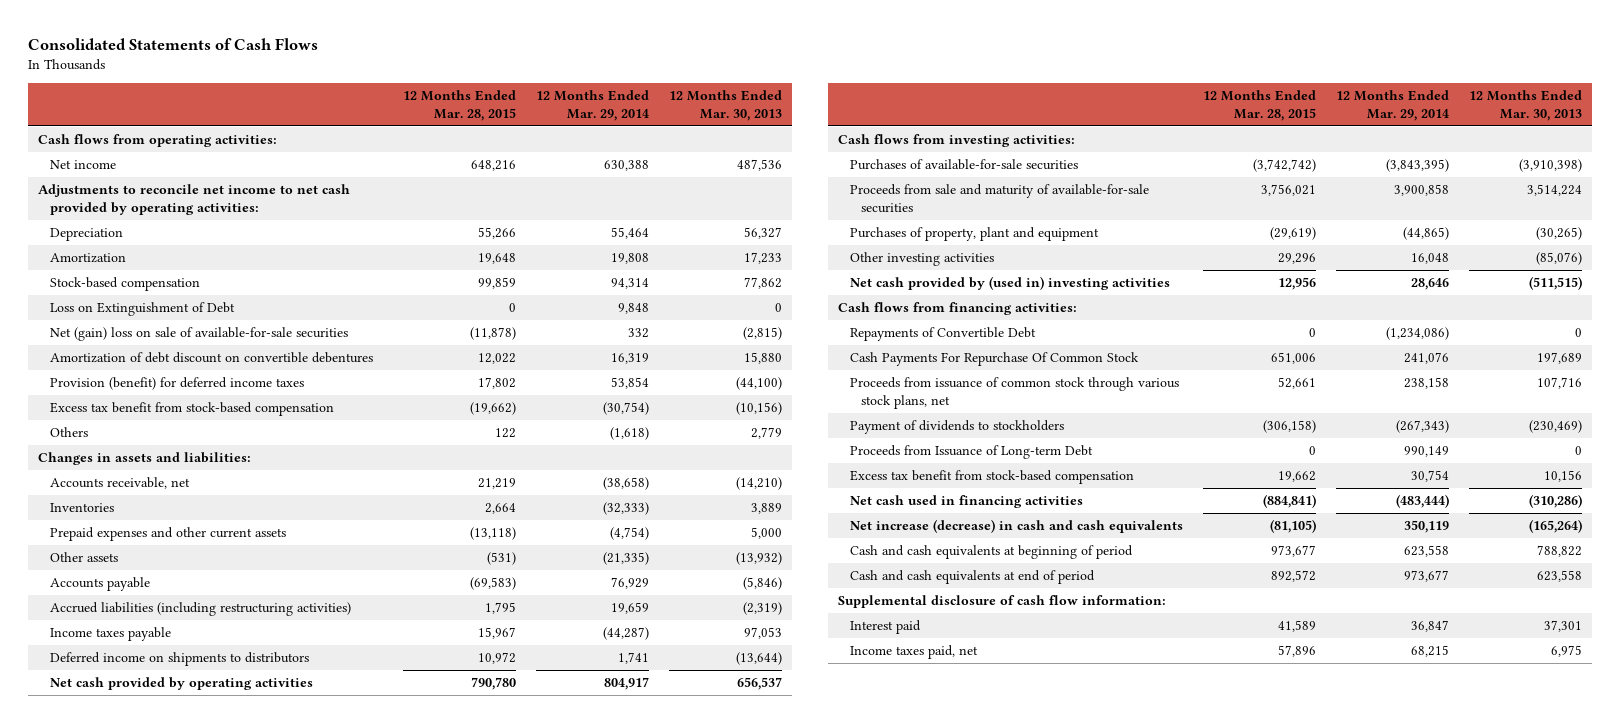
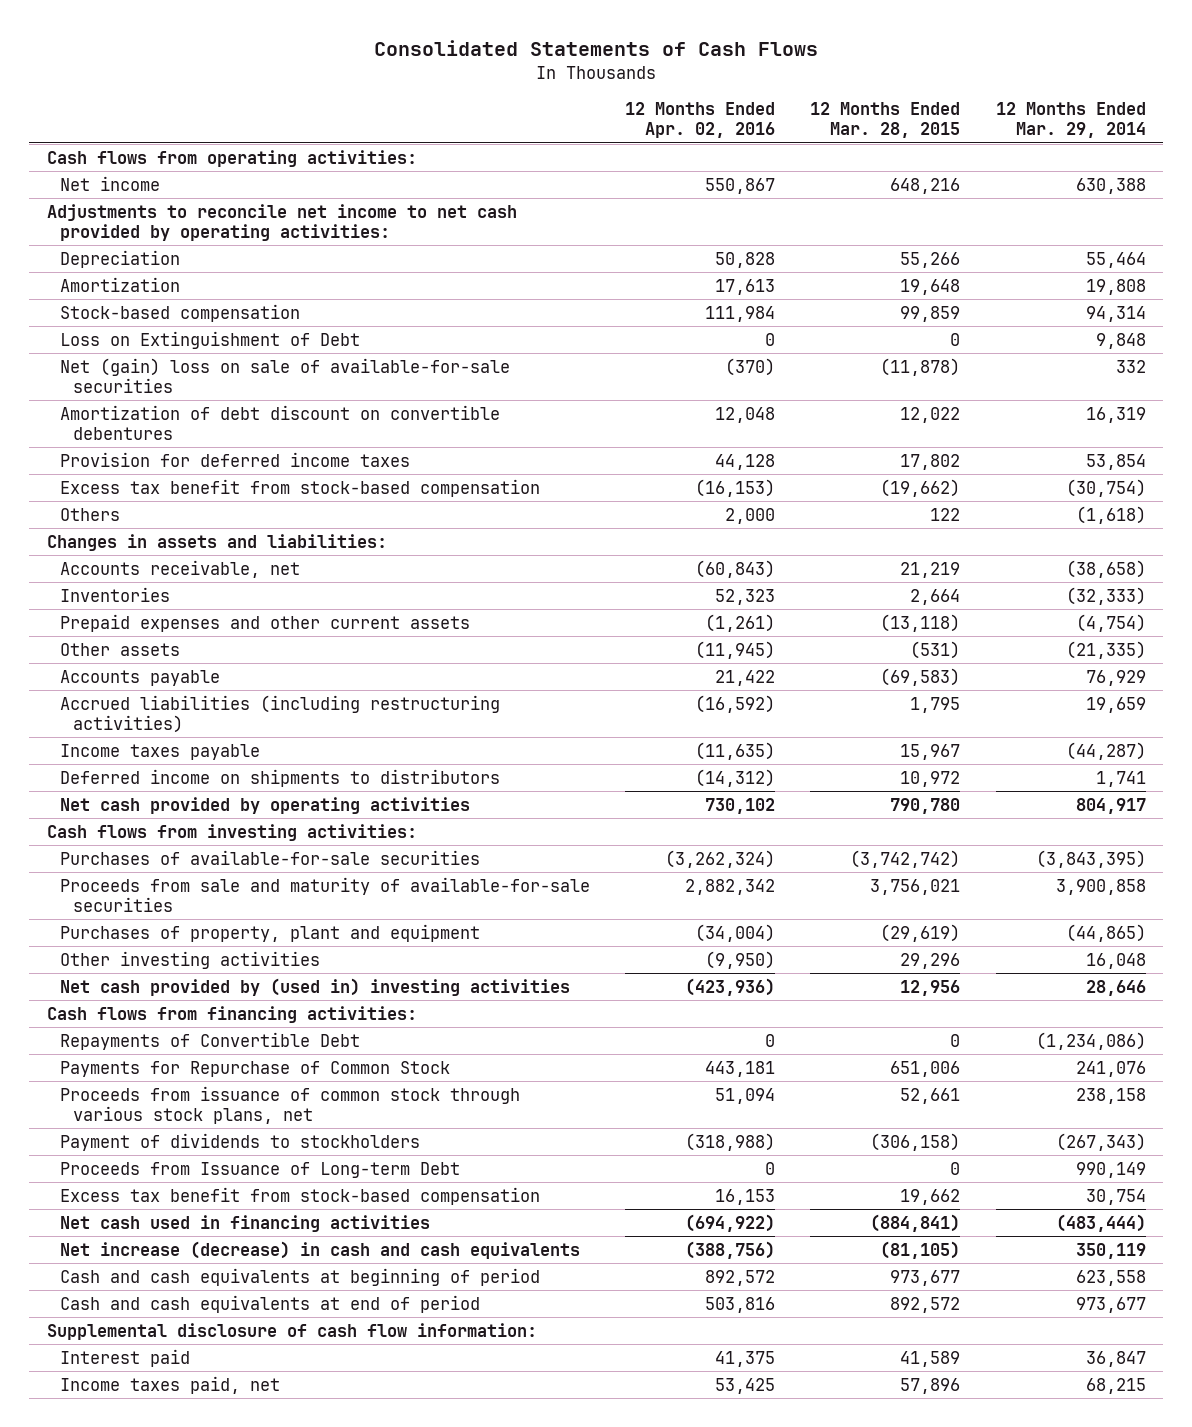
[669,90,783,121] 12 Months Ended Mar. 30, 2013 -> none
none -> [625,102,776,139] 12 Months Ended Apr. 02, 2016
[49,377,304,391] Provision (benefit) for deferred income taxes -> [59,451,410,467] Provision for deferred income taxes
[849,352,1139,367] Cash Payments For Repurchase Of Common Stock -> [59,1060,450,1077] Payments for Repurchase of Common Stock

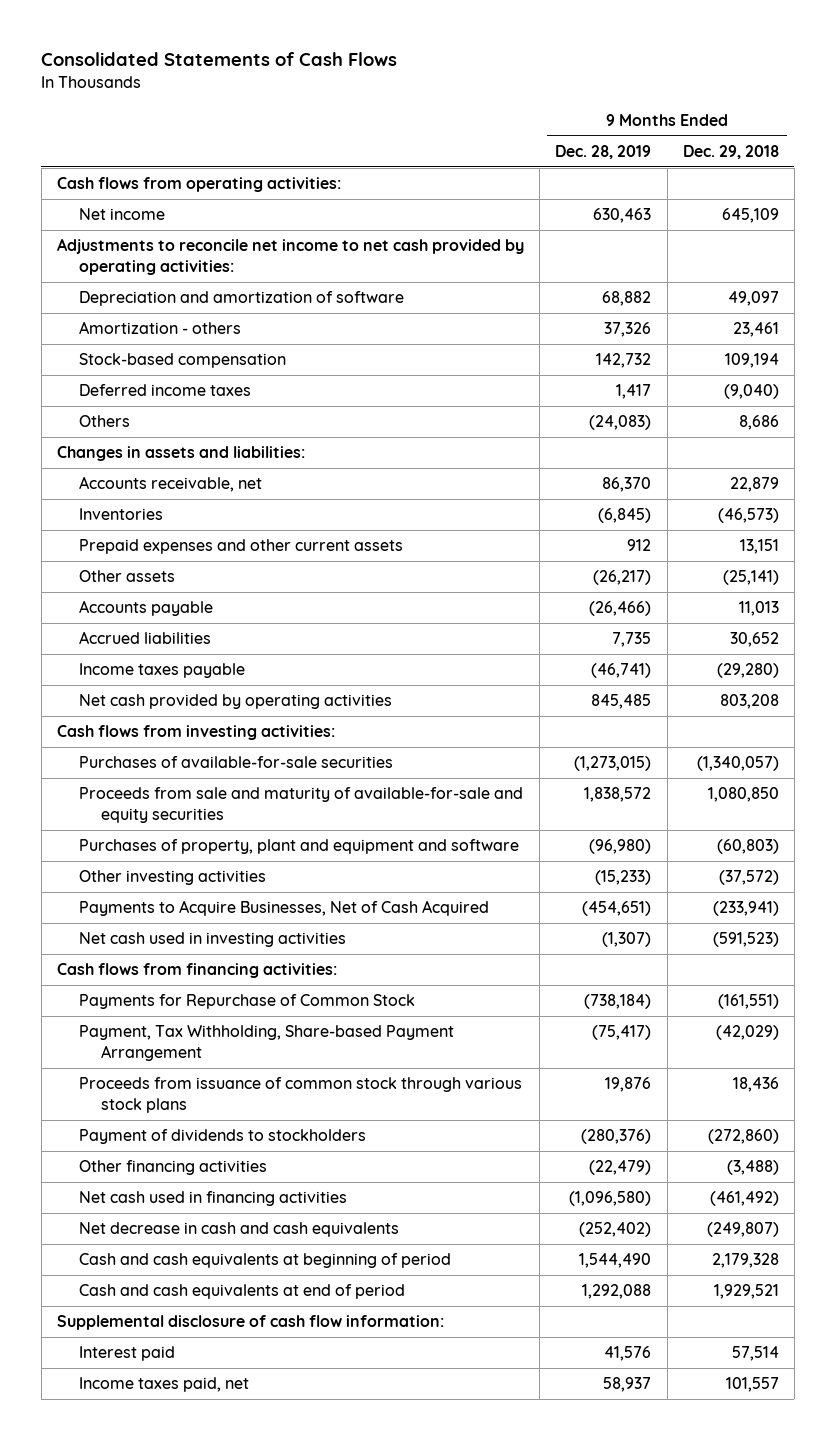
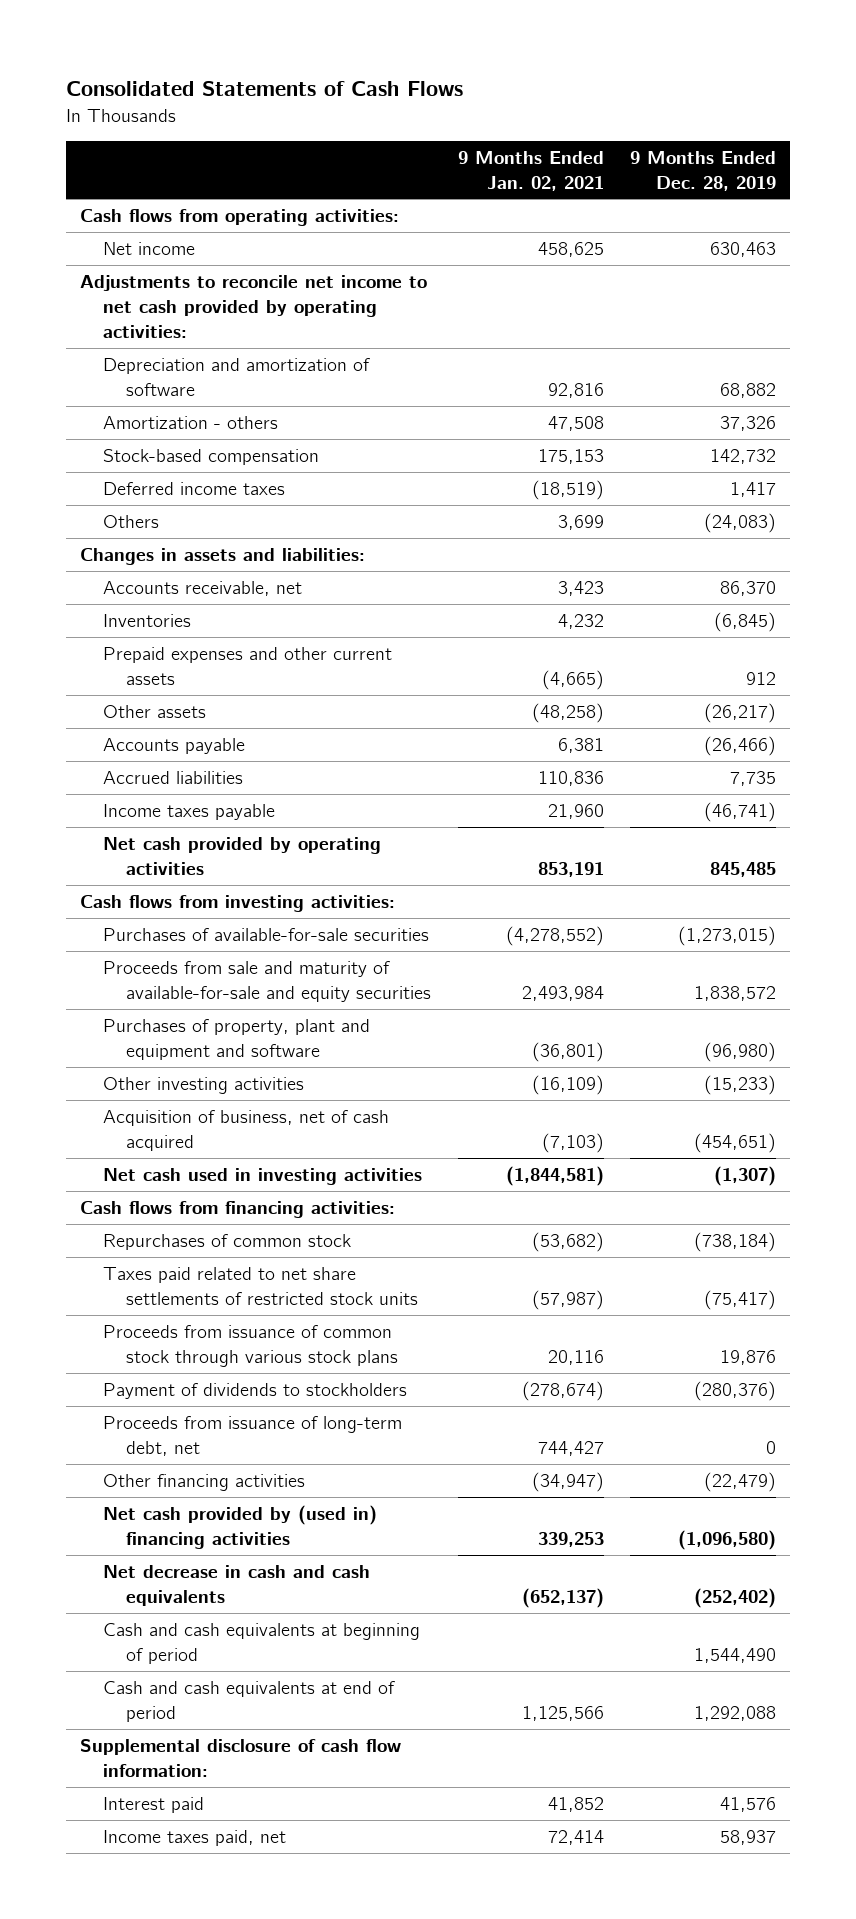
[682,144,779,159] Dec. 29, 2018 -> none
none -> [457,150,604,191] 9 Months Ended Jan. 02, 2021
[78,900,489,917] Payments to Acquire Businesses, Net of Cash Acquired -> [102,1110,389,1151] Acquisition of business, net of cash acquired
[78,994,415,1010] Payments for Repurchase of Common Stock -> [102,1234,351,1251] Repurchases of common stock
[78,1025,454,1061] Payment, Tax Withholding, Share-based Payment Arrangement -> [102,1267,418,1305] Taxes paid related to net share settlements of restricted stock units
none -> [102,1416,402,1456] Proceeds from issuance of long-term debt, net
[78,1191,347,1207] Net cash used in financing activities -> [102,1505,377,1549] Net cash provided by (used in) financing activities

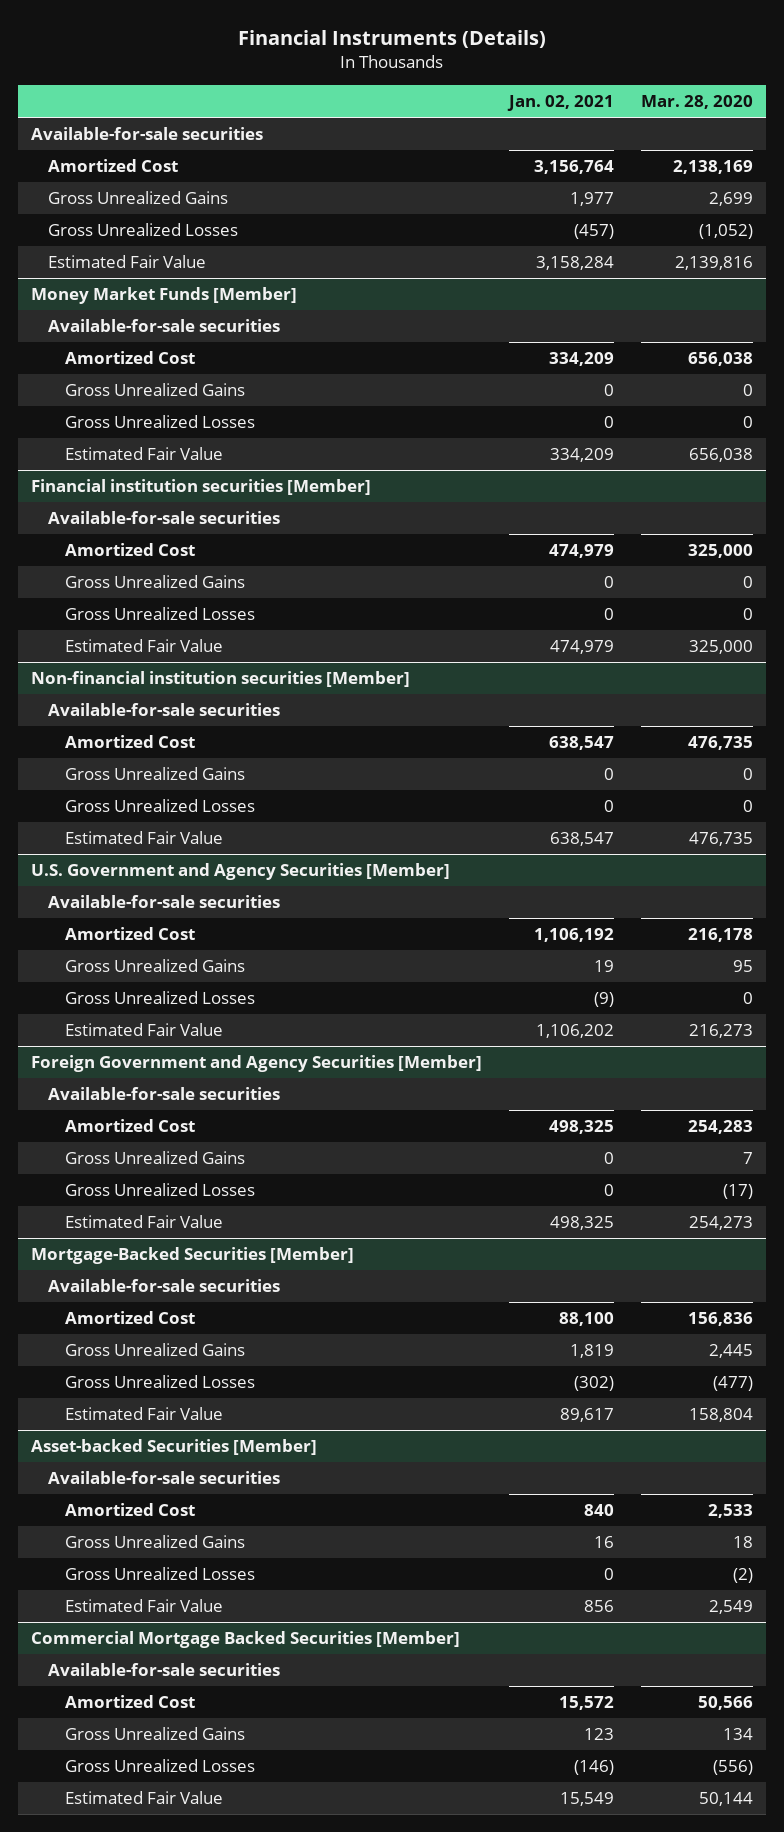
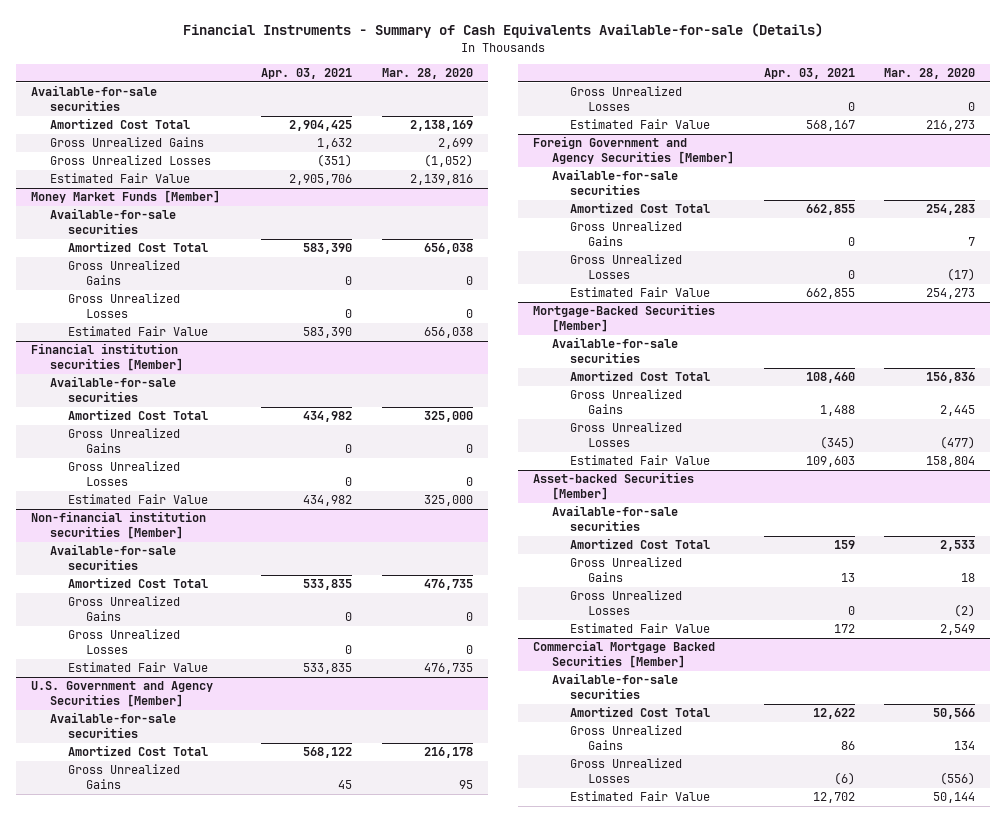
[238,29,547,48] Financial Instruments (Details) -> [183,23,824,39] Financial Instruments - Summary of Cash Equivalents Available-for-sale (Details)
[507,95,615,112] Jan. 02, 2021 -> none
none -> [261,68,353,80] Apr. 03, 2021
[48,159,179,173] Amortized Cost -> [49,118,190,130] Amortized Cost Total
[64,351,195,365] Amortized Cost -> [67,241,208,253] Amortized Cost Total
[64,543,195,557] Amortized Cost -> [67,409,208,421] Amortized Cost Total
[64,735,195,749] Amortized Cost -> [67,577,208,589] Amortized Cost Total
[64,927,195,941] Amortized Cost -> [67,745,208,757] Amortized Cost Total
[64,1119,195,1133] Amortized Cost -> [570,202,711,214] Amortized Cost Total
[64,1311,195,1325] Amortized Cost -> [570,370,711,382] Amortized Cost Total
[64,1503,195,1517] Amortized Cost -> [570,538,711,550] Amortized Cost Total
[64,1695,195,1709] Amortized Cost -> [570,706,711,718] Amortized Cost Total

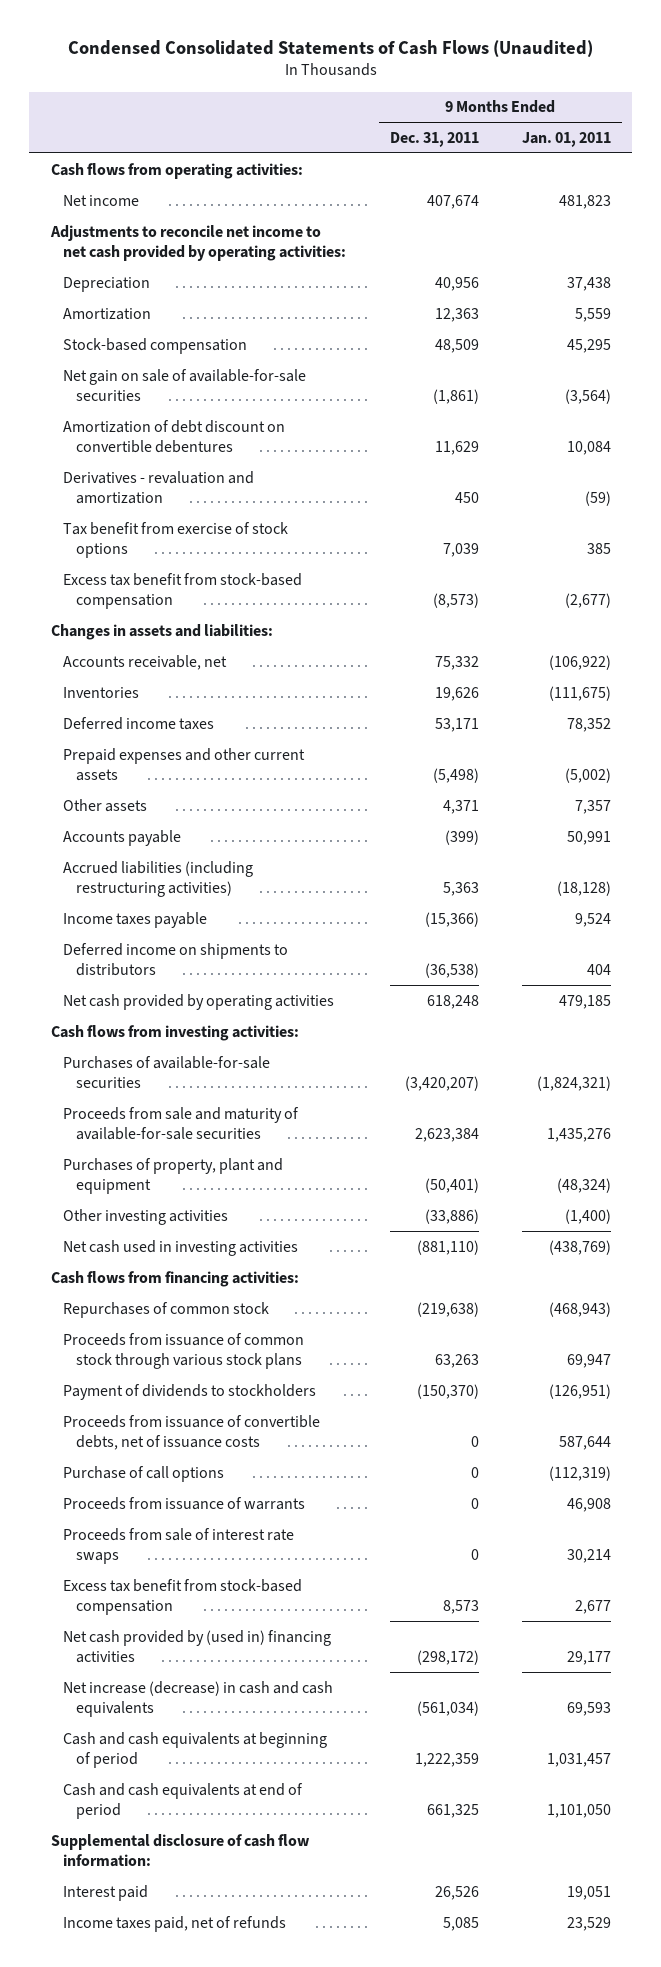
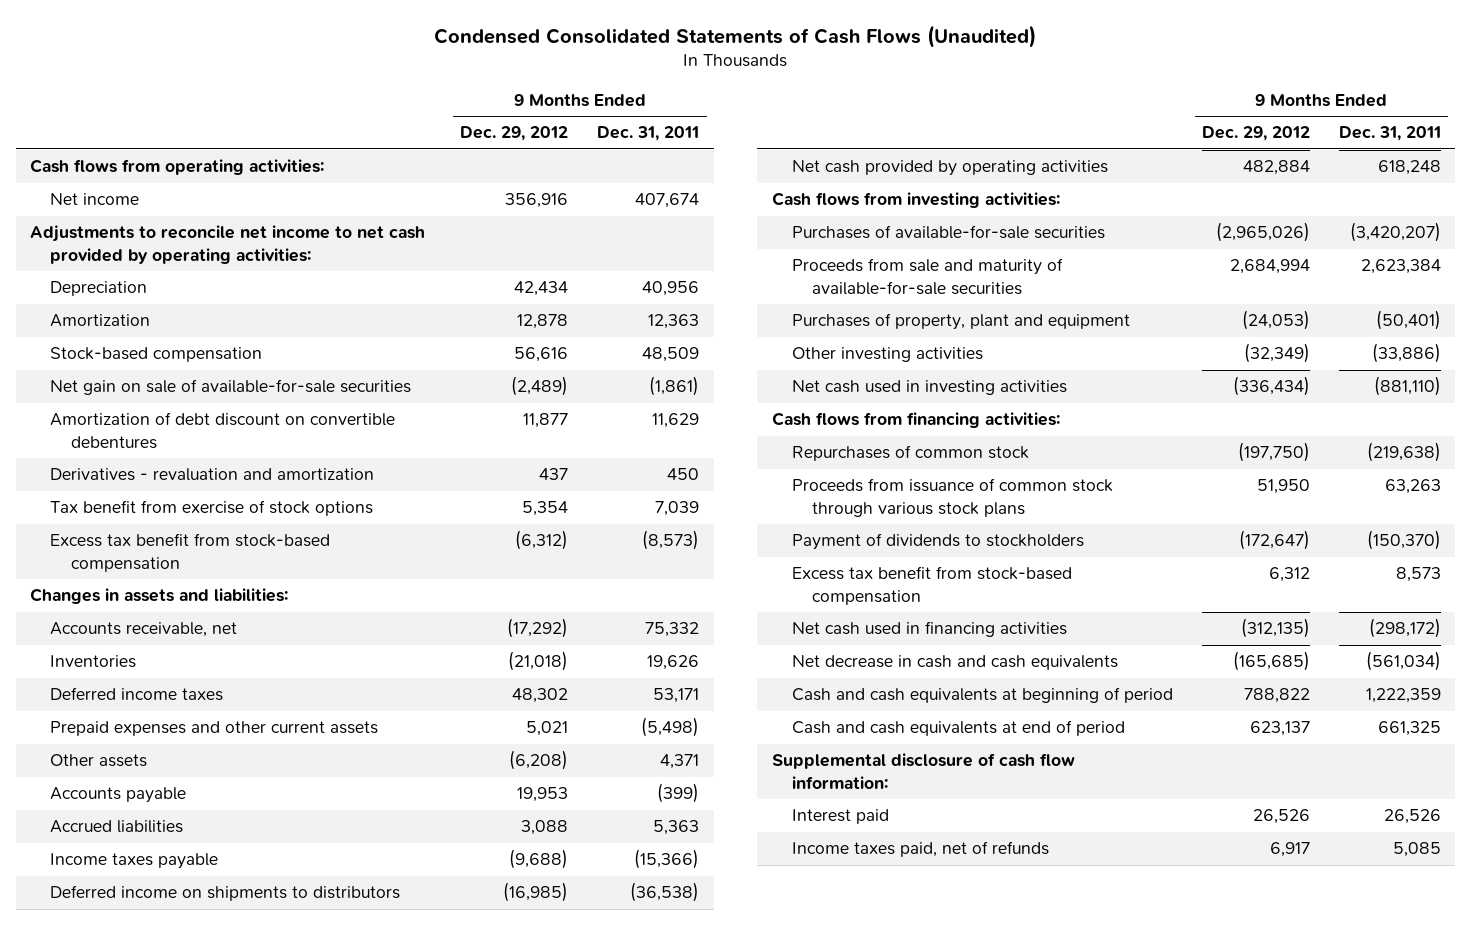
[521,131,611,147] Jan. 01, 2011 -> none
none -> [460,126,569,142] Dec. 29, 2012
[63,860,254,897] Accrued liabilities (including restructuring activities) -> [50,820,184,834] Accrued liabilities
[63,1414,321,1450] Proceeds from issuance of convertible debts, net of issuance costs -> none
[63,1465,225,1482] Purchase of call options -> none
[63,1496,306,1510] Proceeds from issuance of warrants -> none
[63,1527,295,1564] Proceeds from sale of interest rate swaps -> none
[63,1629,332,1663] Net cash provided by (used in) financing activities -> [792,621,1068,638] Net cash used in financing activities
[63,1680,334,1717] Net increase (decrease) in cash and cash equivalents -> [792,655,1119,671] Net decrease in cash and cash equivalents

